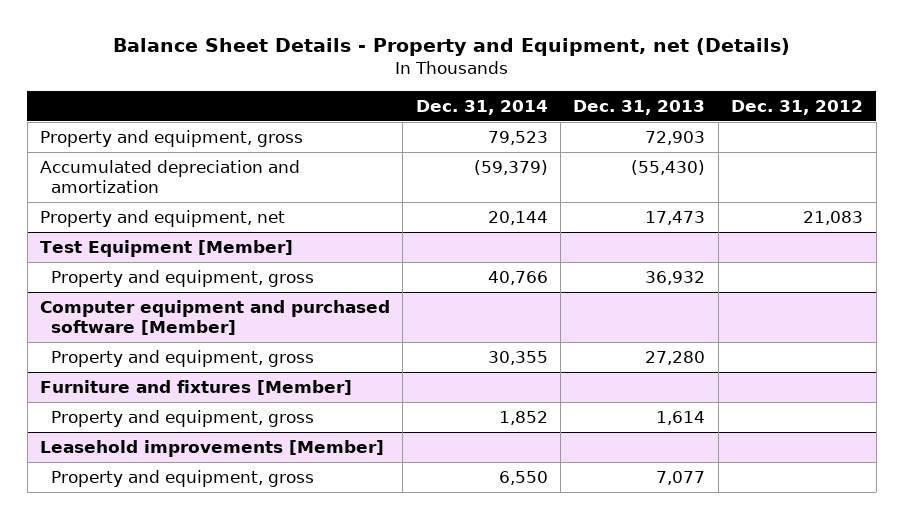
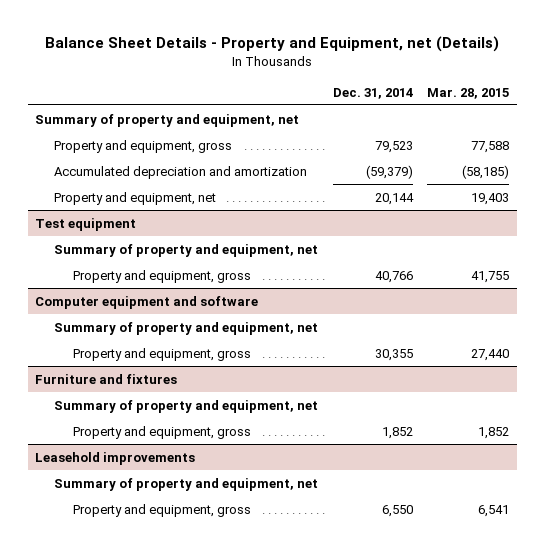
[573,99,706,115] Dec. 31, 2013 -> none
[731,99,864,115] Dec. 31, 2012 -> none
none -> [427,87,510,99] Mar. 28, 2015
none -> [35,113,300,127] Summary of property and equipment, net
[39,240,293,258] Test Equipment [Member] -> [35,217,137,231] Test equipment
none -> [54,243,319,257] Summary of property and equipment, net
[39,300,390,336] Computer equipment and purchased software [Member] -> [35,295,259,309] Computer equipment and software
none -> [54,321,319,335] Summary of property and equipment, net
[39,380,352,396] Furniture and fixtures [Member] -> [35,373,178,384] Furniture and fixtures
none -> [54,399,319,413] Summary of property and equipment, net
[39,440,384,458] Leasehold improvements [Member] -> [35,451,196,465] Leasehold improvements
none -> [54,477,319,491] Summary of property and equipment, net

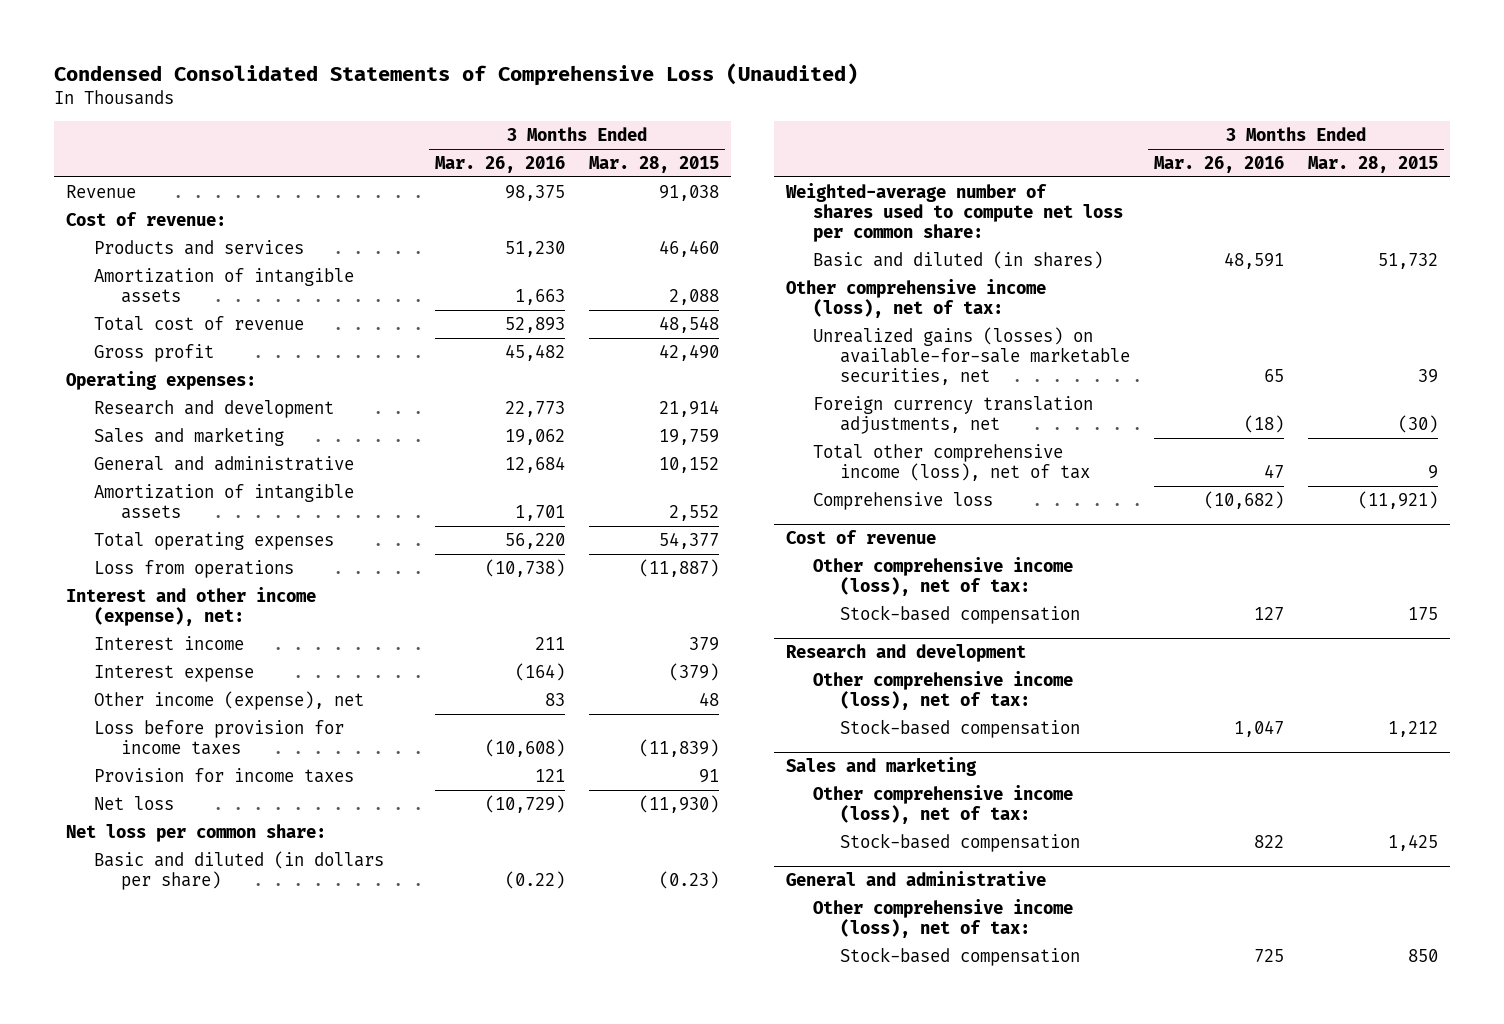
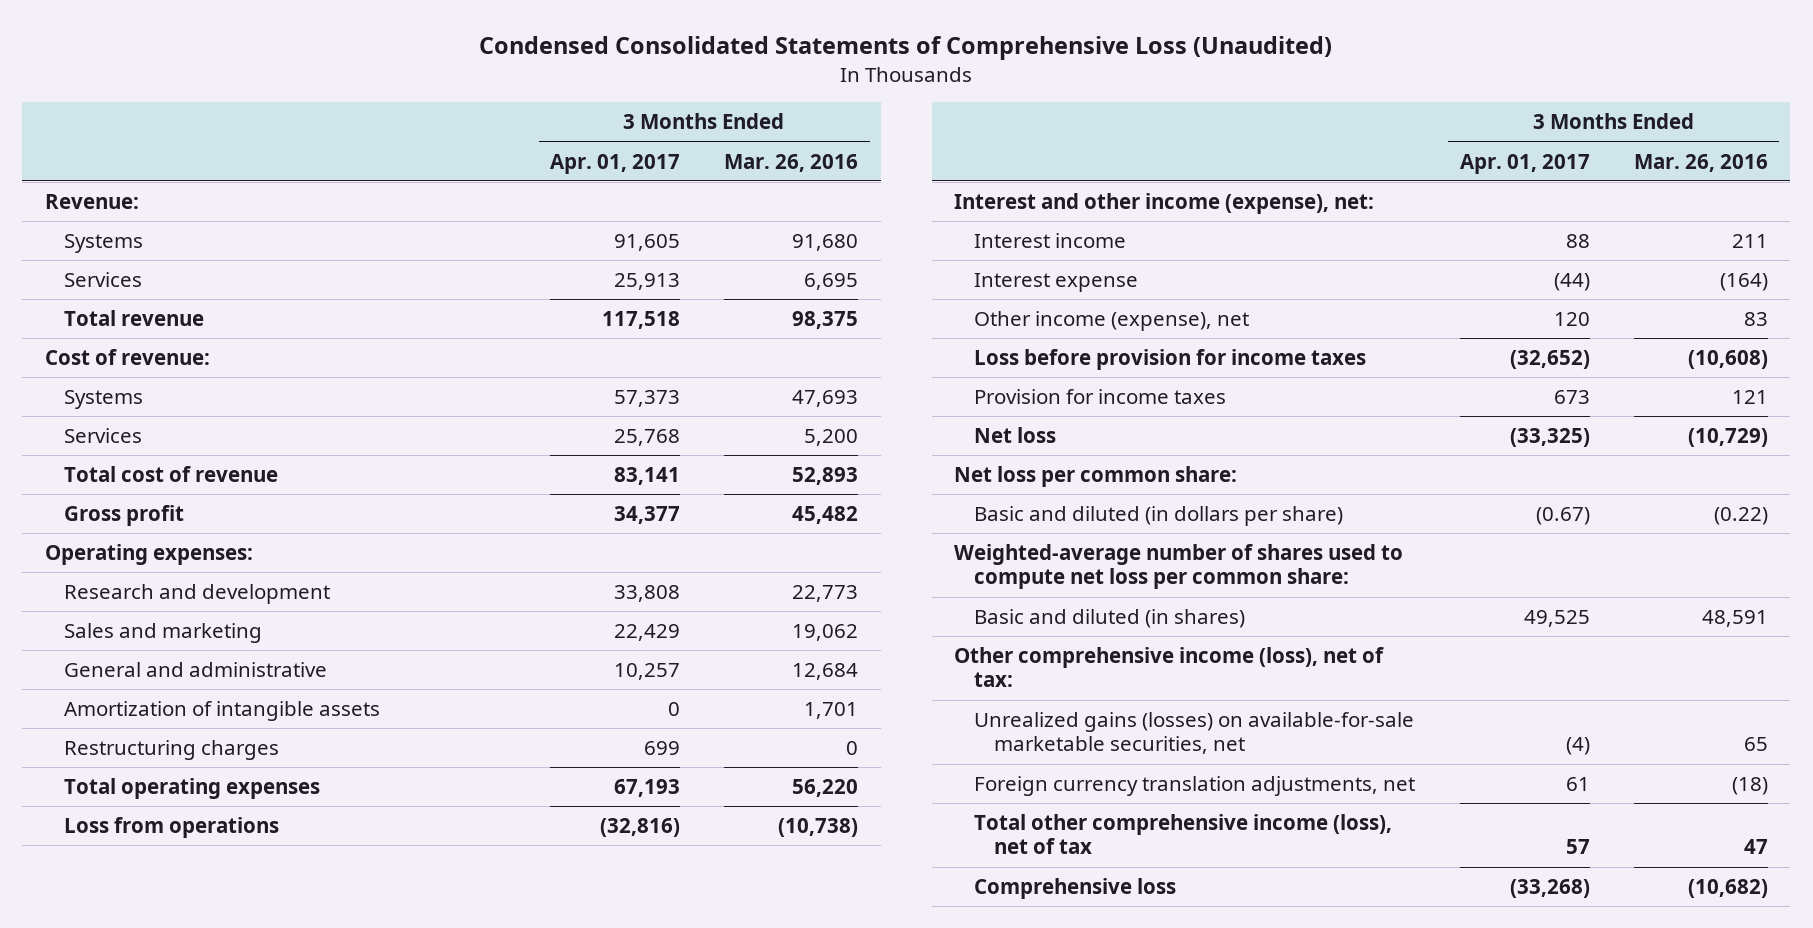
[588,156,719,174] Mar. 28, 2015 -> none
none -> [549,153,680,174] Apr. 01, 2017
none -> [44,194,139,210] Revenue:
none -> [64,234,144,254] Systems
none -> [64,272,143,288] Services
[66,184,137,198] Revenue -> [64,310,205,327] Total revenue
[93,239,304,255] Products and services -> none
[93,267,354,303] Amortization of intangible assets -> none
none -> [64,390,144,410] Systems
none -> [64,428,143,444] Services
none -> [64,740,280,761] Restructuring charges
[785,529,936,544] Cost of revenue -> none
[812,556,1073,596] Other comprehensive income (loss), net of tax: -> none
[840,604,1081,624] Stock-based compensation -> none
[785,643,1026,662] Research and development -> none
[812,670,1073,710] Other comprehensive income (loss), net of tax: -> none
[840,718,1081,738] Stock-based compensation -> none
[785,756,977,776] Sales and marketing -> none
[812,784,1073,824] Other comprehensive income (loss), net of tax: -> none
[840,832,1081,852] Stock-based compensation -> none
[785,870,1046,886] General and administrative -> none
[812,898,1073,938] Other comprehensive income (loss), net of tax: -> none
[840,946,1081,966] Stock-based compensation -> none

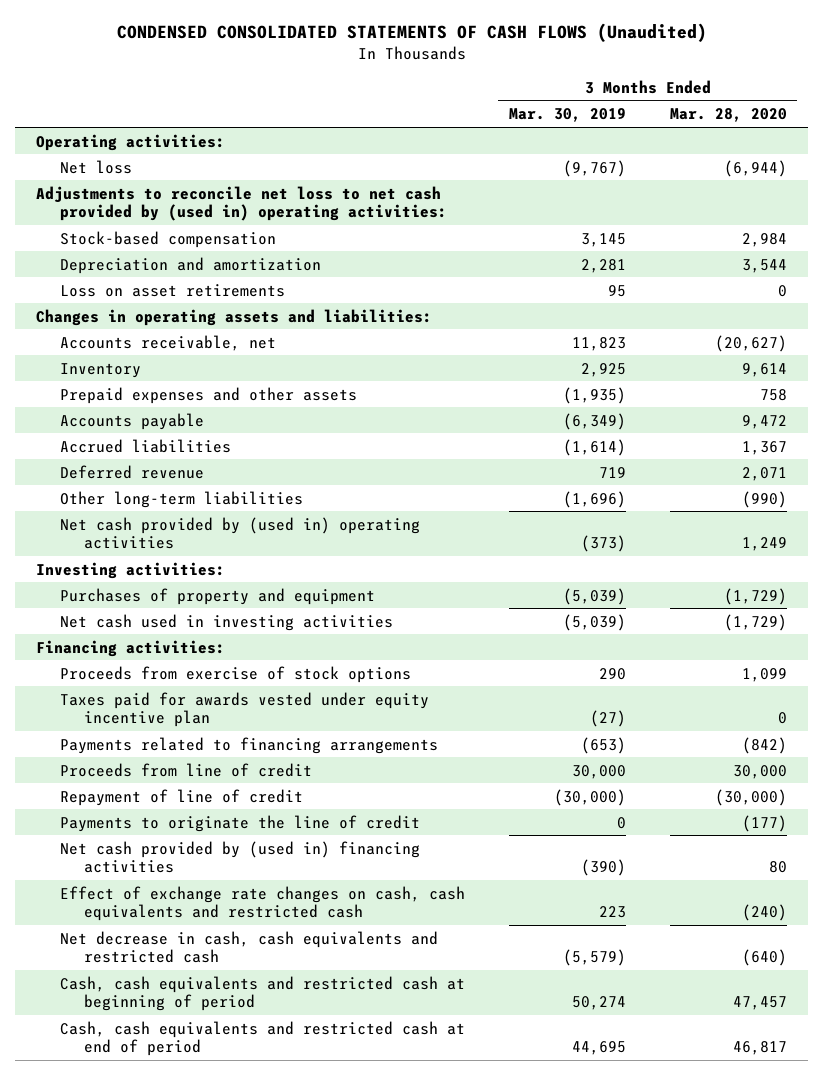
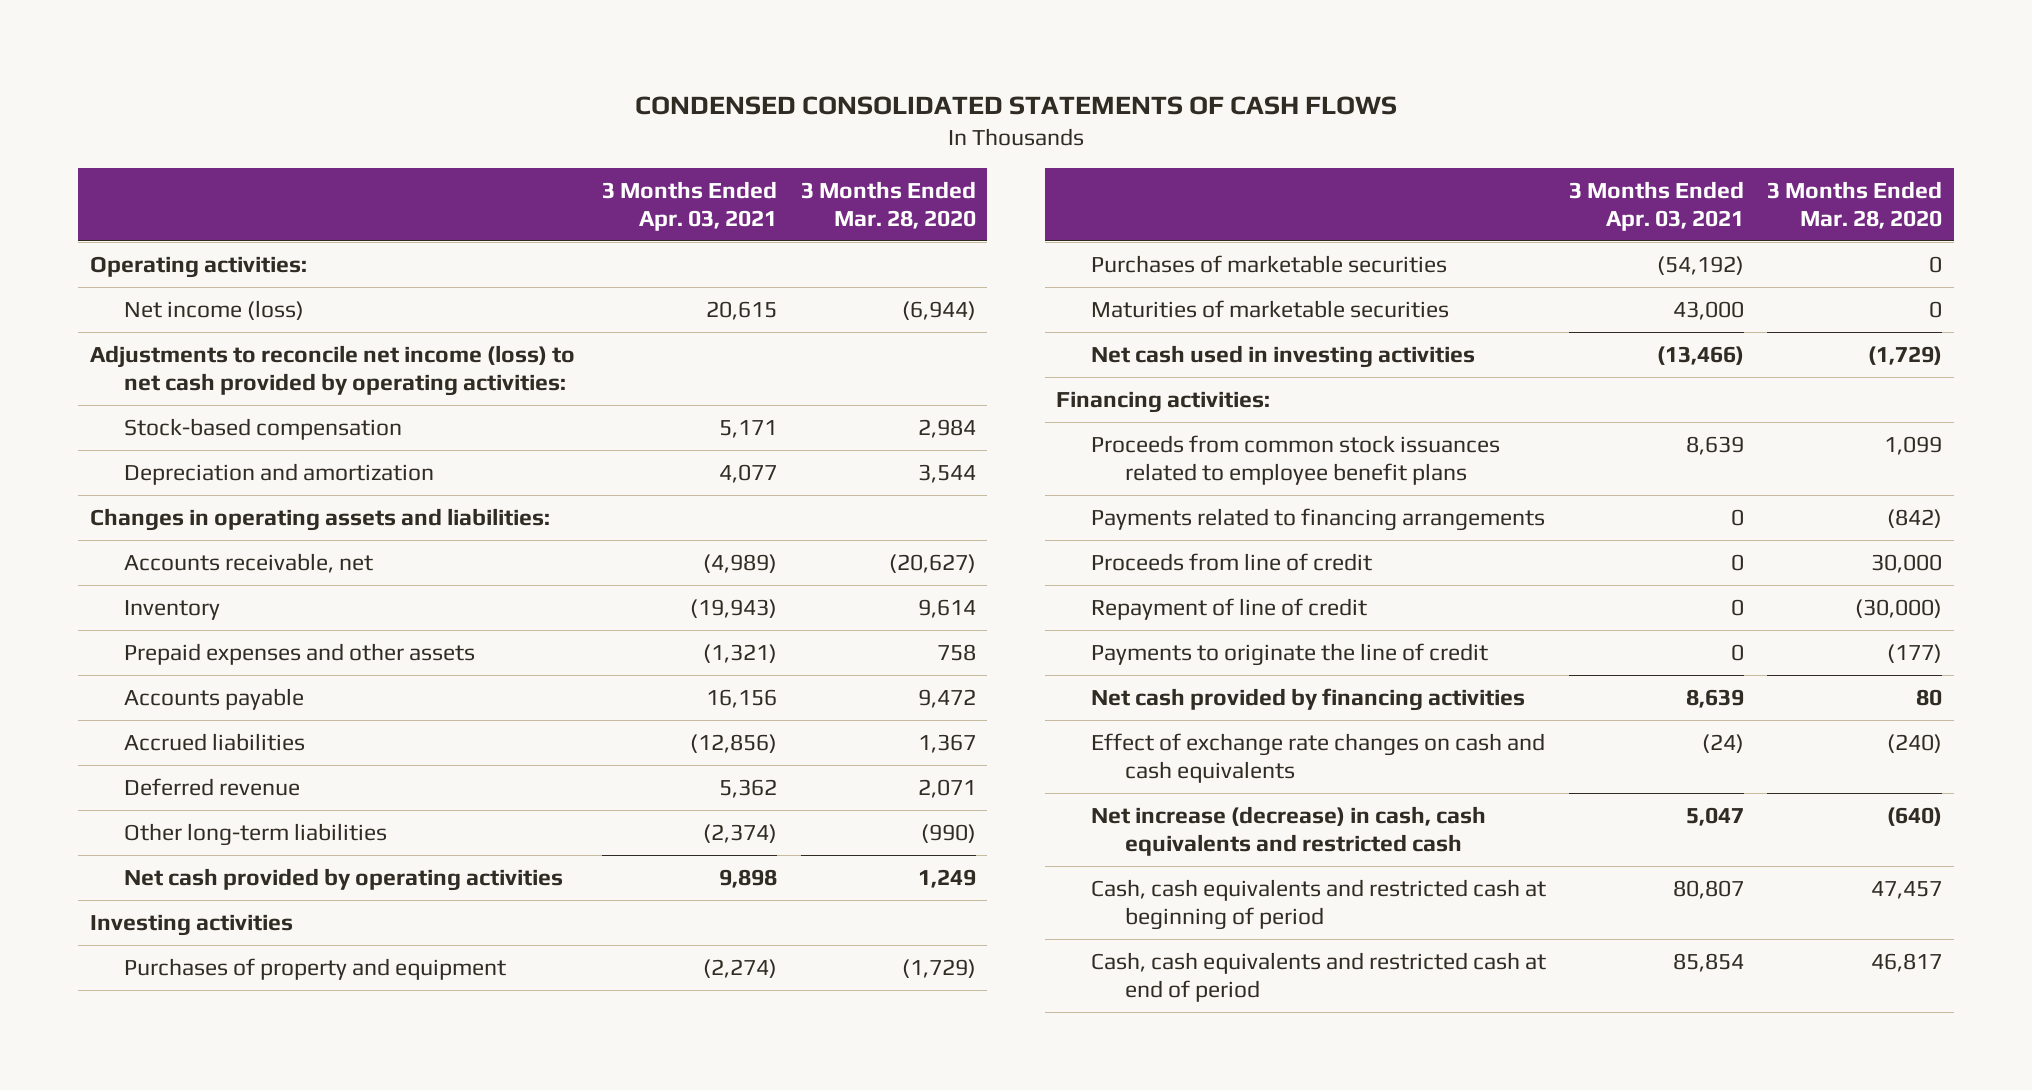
[116,23,707,43] CONDENSED CONSOLIDATED STATEMENTS OF CASH FLOWS (Unaudited) -> [635,95,1398,115] CONDENSED CONSOLIDATED STATEMENTS OF CASH FLOWS
[508,108,626,123] Mar. 30, 2019 -> none
none -> [602,180,778,231] 3 Months Ended Apr. 03, 2021
[60,159,133,174] Net loss -> [123,300,304,321] Net income (loss)
[36,185,448,221] Adjustments to reconcile net loss to net cash provided by (used in) operating activities: -> [89,345,575,396] Adjustments to reconcile net income (loss) to net cash provided by operating activities:
[60,283,286,297] Loss on asset retirements -> none
[60,516,421,549] Net cash provided by (used in) operating activities -> [123,868,563,892] Net cash provided by operating activities
[36,561,226,579] Investing activities: -> [89,914,293,937] Investing activities
none -> [1090,255,1447,274] Purchases of marketable securities
none -> [1090,300,1449,319] Maturities of marketable securities
[60,691,430,727] Taxes paid for awards vested under equity incentive plan -> none
[60,665,412,683] Proceeds from exercise of stock options -> [1090,435,1500,485] Proceeds from common stock issuances related to employee benefit plans
[60,840,421,873] Net cash provided by (used in) financing activities -> [1090,688,1525,712] Net cash provided by financing activities
[60,885,466,921] Effect of exchange rate changes on cash, cash equivalents and restricted cash -> [1090,733,1545,783] Effect of exchange rate changes on cash and cash equivalents
[60,930,439,963] Net decrease in cash, cash equivalents and restricted cash -> [1090,806,1486,856] Net increase (decrease) in cash, cash equivalents and restricted cash

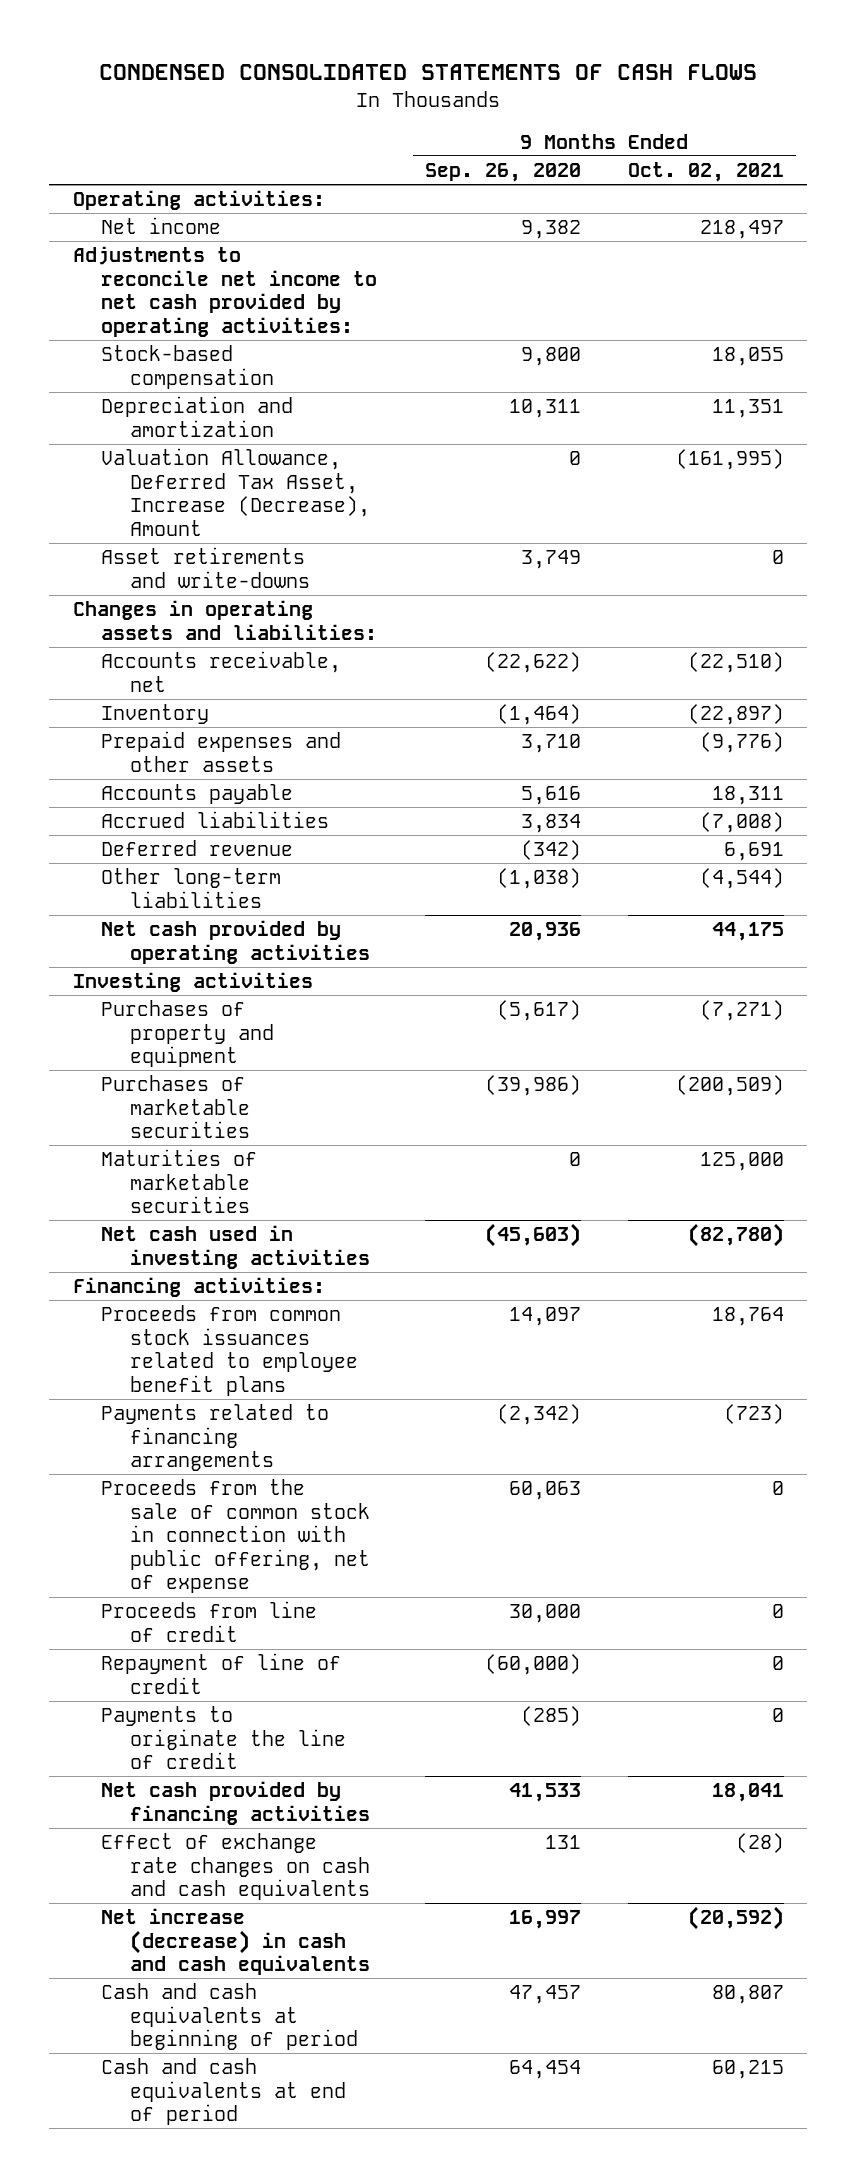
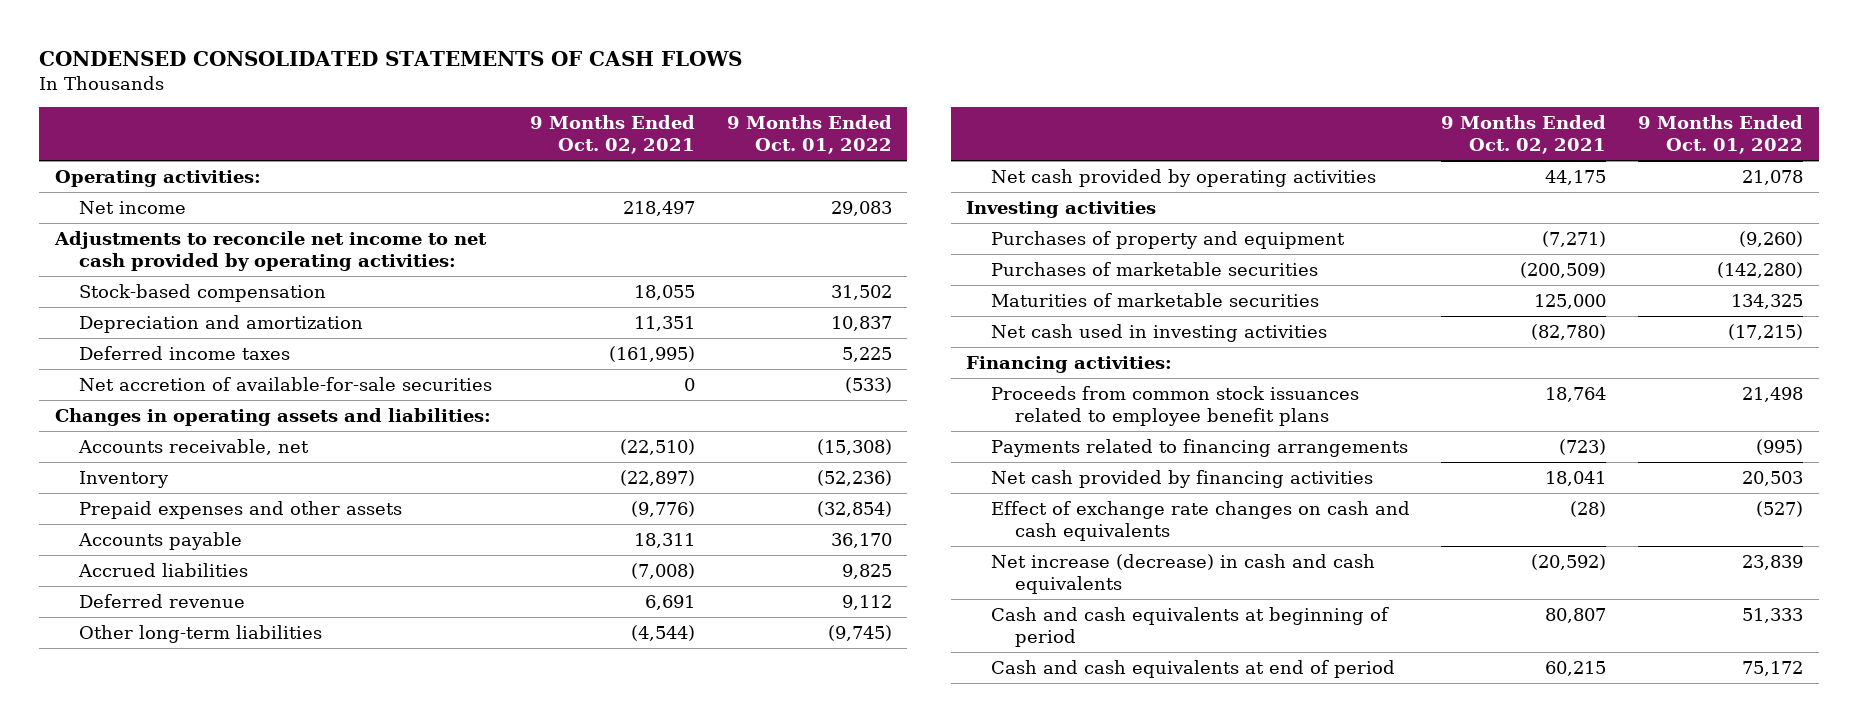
[424,163,581,183] Sep. 26, 2020 -> none
none -> [726,114,892,154] 9 Months Ended Oct. 01, 2022
[101,547,310,588] Asset retirements and write-downs -> none
[101,448,370,536] Valuation Allowance, Deferred Tax Asset, Increase (Decrease), Amount -> [79,346,291,361] Deferred income taxes
none -> [79,377,493,392] Net accretion of available-for-sale securities
[101,1479,370,1594] Proceeds from the sale of common stock in connection with public offering, net of expense -> none
[101,1601,318,1642] Proceeds from line of credit -> none
[101,1653,342,1694] Repayment of line of credit -> none
[101,1706,346,1770] Payments to originate the line of credit -> none

